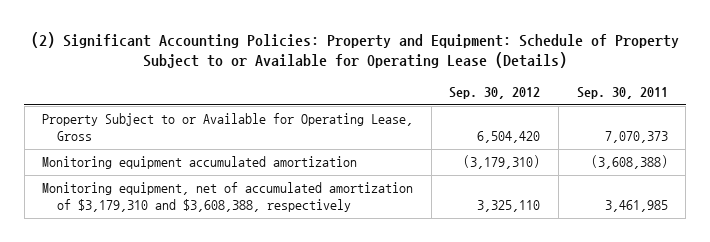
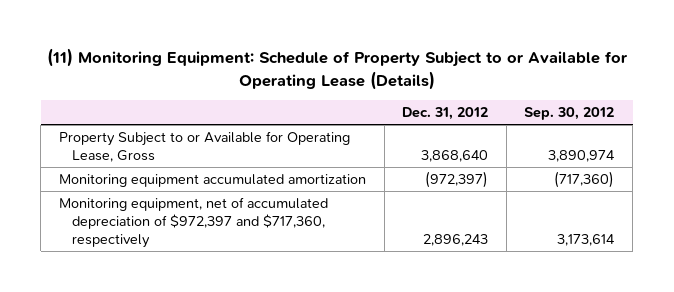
[30,31,679,69] (2) Significant Accounting Policies: Property and Equipment: Schedule of Property Subject to or Available for Operating Lease (Details) -> [46,48,628,90] (11) Monitoring Equipment: Schedule of Property Subject to or Available for Operating Lease (Details)
[576,86,668,99] Sep. 30, 2011 -> none
none -> [402,106,489,120] Dec. 31, 2012
[477,131,541,144] 6,504,420 -> [548,149,616,162] 3,890,974
[463,155,541,170] (3,179,310) -> [554,170,615,188] (717,360)
[42,182,414,213] Monitoring equipment, net of accumulated amortization of $3,179,310 and $3,608,388, respectively -> [59,196,329,248] Monitoring equipment, net of accumulated depreciation of $972,397 and $717,360, respectively
[477,200,541,213] 3,325,110 -> [557,233,616,246] 3,173,614

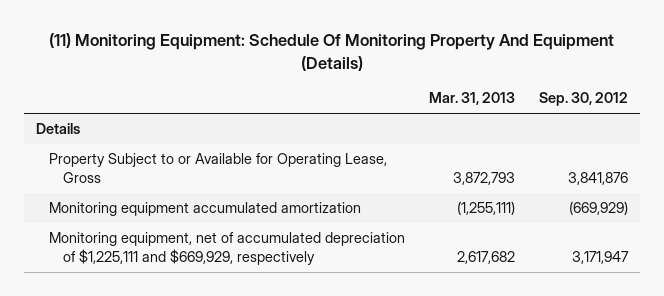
[46,48,628,90] (11) Monitoring Equipment: Schedule of Property Subject to or Available for Operating Lease (Details) -> [48,33,614,71] (11) Monitoring Equipment: Schedule Of Monitoring Property And Equipment (Details)
[402,106,489,120] Dec. 31, 2012 -> none
none -> [429,92,516,106] Mar. 31, 2013
none -> [35,123,80,135] Details
[548,149,616,162] 3,890,974 -> [568,171,629,185] 3,841,876
[554,170,615,188] (717,360) -> [569,201,629,216] (669,929)
[59,196,329,248] Monitoring equipment, net of accumulated depreciation of $972,397 and $717,360, respectively -> [49,232,406,265] Monitoring equipment, net of accumulated depreciation of $1,225,111 and $669,929, respectively
[557,233,616,246] 3,173,614 -> [572,250,630,264] 3,171,947

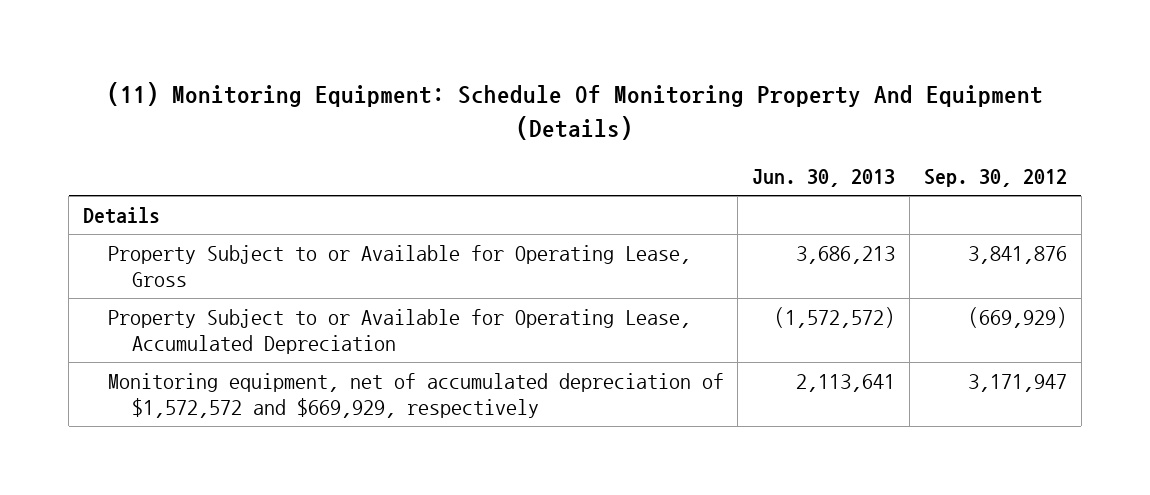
[429,92,516,106] Mar. 31, 2013 -> none
none -> [752,169,896,188] Jun. 30, 2013
[49,202,362,217] Monitoring equipment accumulated amortization -> [107,308,691,355] Property Subject to or Available for Operating Lease, Accumulated Depreciation
[49,232,406,265] Monitoring equipment, net of accumulated depreciation of $1,225,111 and $669,929, respectively -> [107,372,724,419] Monitoring equipment, net of accumulated depreciation of $1,572,572 and $669,929, respectively

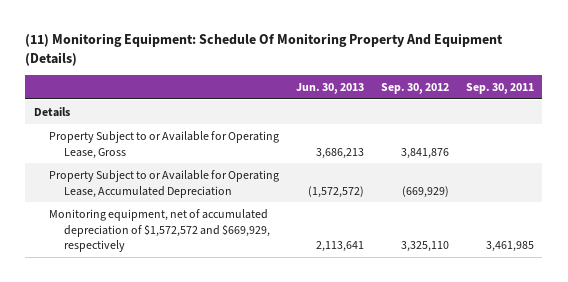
none -> [465,83,534,95] Sep. 30, 2011
[967,373,1067,392] 3,171,947 -> [400,241,449,253] 3,325,110

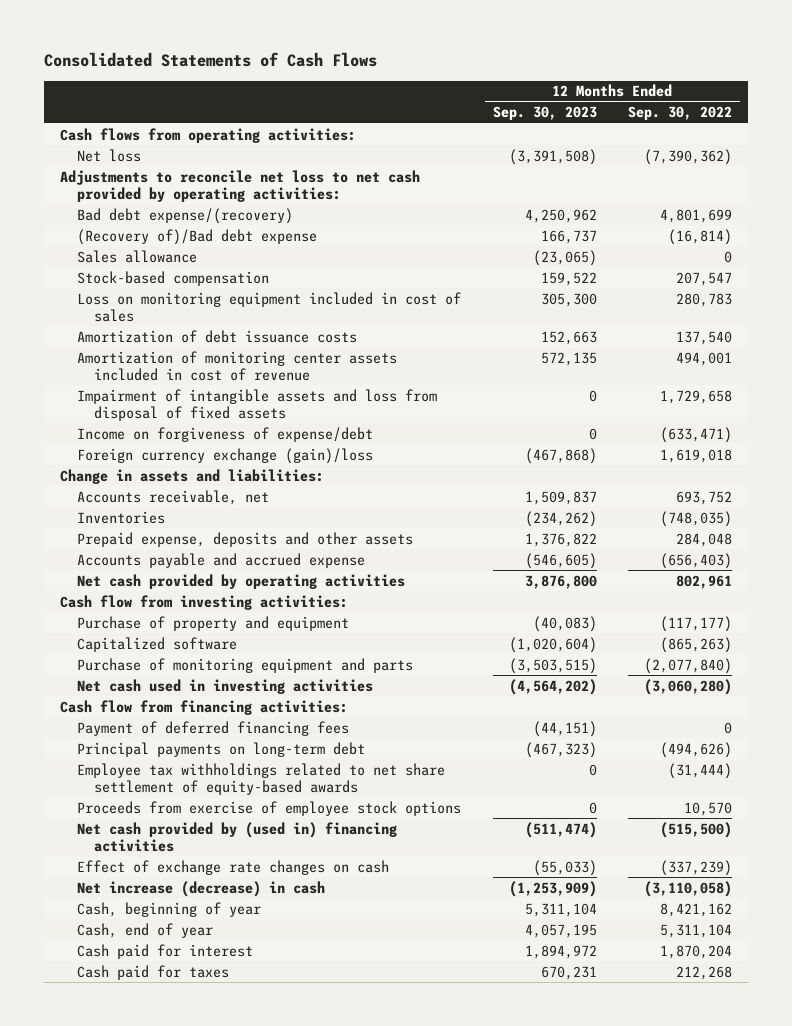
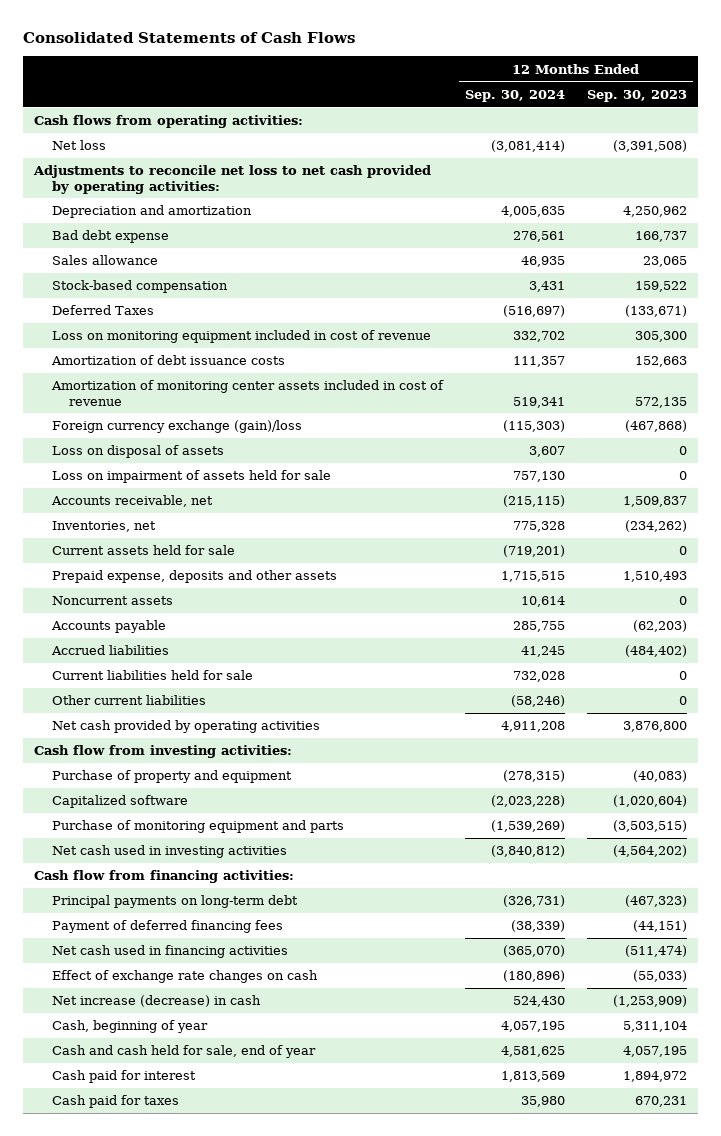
[628,106,733,121] Sep. 30, 2022 -> none
none -> [464,89,565,102] Sep. 30, 2024
[76,207,293,224] Bad debt expense/(recovery) -> [51,205,252,219] Depreciation and amortization
[76,228,317,245] (Recovery of)/Bad debt expense -> [51,230,169,244] Bad debt expense
[532,249,597,266] (23,065) -> [643,256,688,268] 23,065
none -> [51,305,154,316] Deferred Taxes
[76,291,461,322] Loss on monitoring equipment included in cost of sales -> [51,330,431,344] Loss on monitoring equipment included in cost of revenue
[76,388,437,421] Impairment of intangible assets and loss from disposal of fixed assets -> none
[76,426,373,442] Income on forgiveness of expense/debt -> none
[59,468,324,484] Change in assets and liabilities: -> none
none -> [51,445,224,459] Loss on disposal of assets
none -> [51,470,331,484] Loss on impairment of assets held for sale
[76,510,165,524] Inventories -> [51,521,156,533] Inventories, net
none -> [51,545,235,556] Current assets held for sale
[524,532,597,547] 1,376,822 -> [623,571,688,583] 1,510,493
none -> [51,596,173,606] Noncurrent assets
[76,552,365,568] Accounts payable and accrued expense -> [50,620,166,634] Accounts payable
[524,552,597,569] (546,605) -> [633,620,688,633] (62,203)
none -> [50,645,169,656] Accrued liabilities
none -> [51,670,253,681] Current liabilities held for sale
none -> [51,695,206,706] Other current liabilities
[76,762,445,795] Employee tax withholdings related to net share settlement of equity-based awards -> none
[76,800,461,816] Proceeds from exercise of employee stock options -> none
[76,720,349,736] Payment of deferred financing fees -> [51,920,283,934] Payment of deferred financing fees
[76,821,397,852] Net cash provided by (used in) financing activities -> [51,945,288,959] Net cash used in financing activities
[76,922,213,938] Cash, end of year -> [51,1045,316,1059] Cash and cash held for sale, end of year

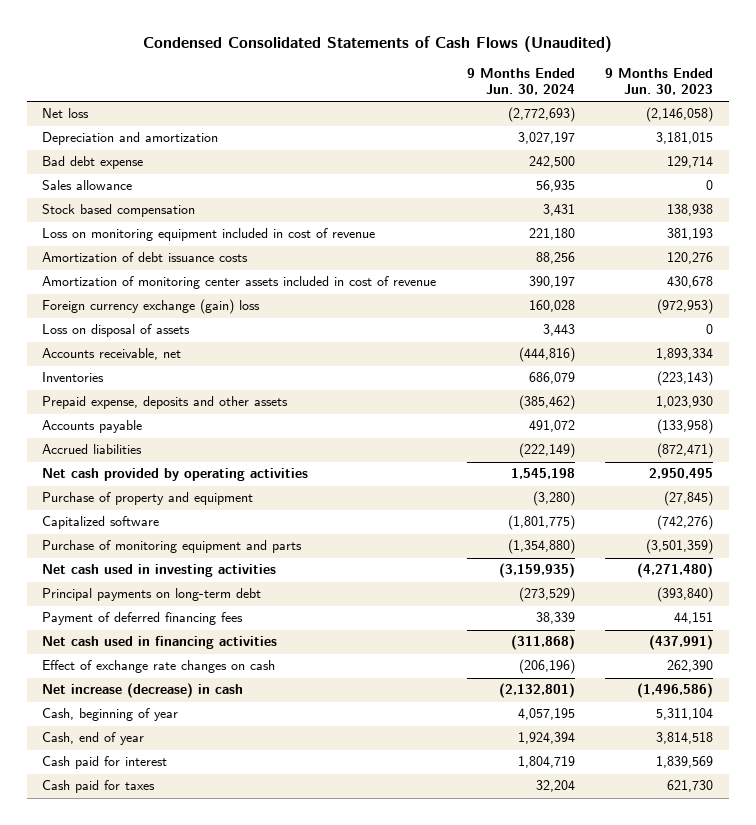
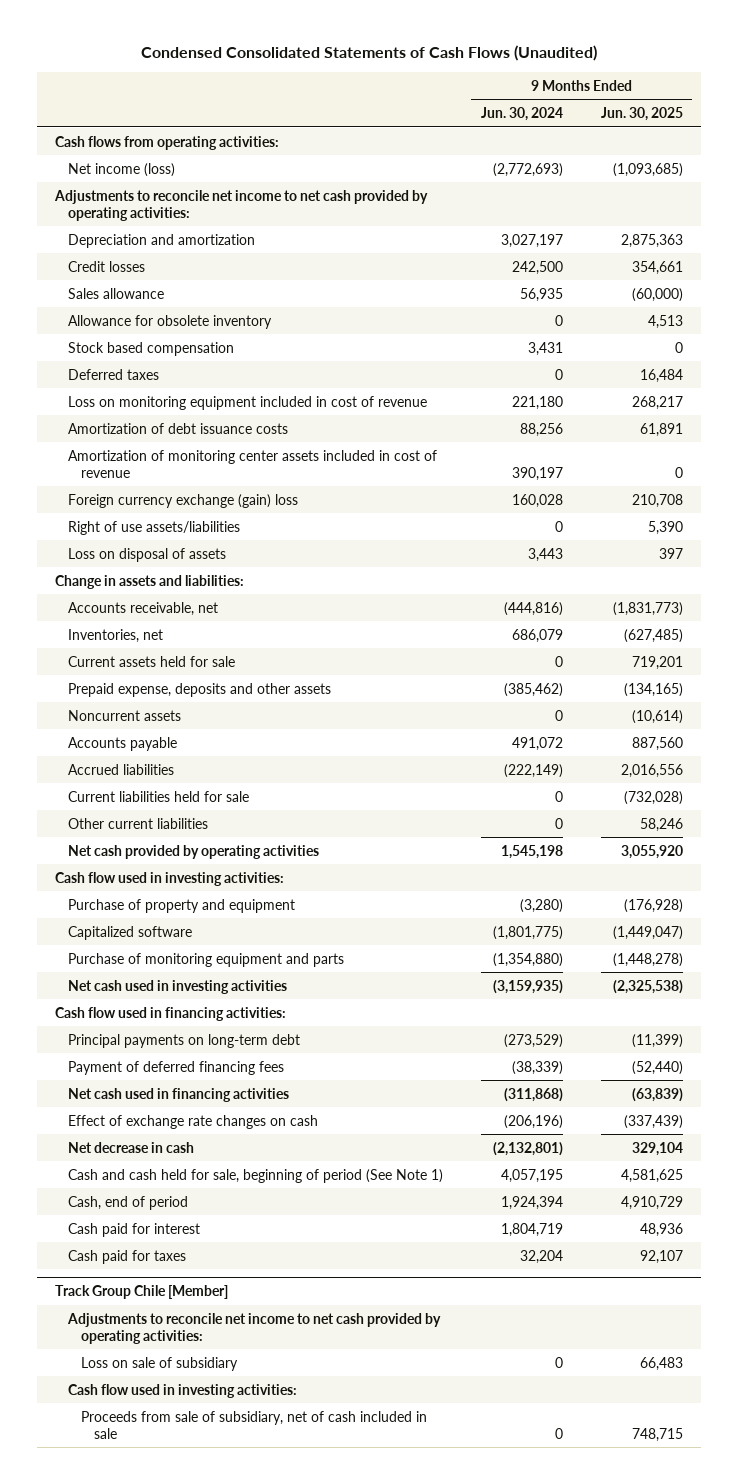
[605,67,714,96] 9 Months Ended Jun. 30, 2023 -> none
none -> [600,106,683,121] Jun. 30, 2025
none -> [55,135,280,150] Cash flows from operating activities:
[42,108,90,119] Net loss -> [68,162,176,177] Net income (loss)
none -> [54,189,429,221] Adjustments to reconcile net income to net cash provided by operating activities:
[42,156,144,170] Bad debt expense -> [68,260,146,272] Credit losses
none -> [68,314,273,329] Allowance for obsolete inventory
none -> [68,368,160,380] Deferred taxes
none -> [68,520,241,535] Right of use assets/liabilities
none -> [55,574,245,589] Change in assets and liabilities:
[42,372,105,383] Inventories -> [68,628,164,643] Inventories, net
none -> [68,655,236,667] Current assets held for sale
none -> [68,709,182,721] Noncurrent assets
none -> [68,790,250,802] Current liabilities held for sale
none -> [68,817,209,829] Other current liabilities
none -> [55,871,285,886] Cash flow used in investing activities:
none -> [55,1006,287,1021] Cash flow used in financing activities:
[535,612,575,625] 38,339 -> [511,1060,563,1075] (38,339)
[42,683,244,699] Net increase (decrease) in cash -> [68,1141,195,1153] Net decrease in cash
[42,708,179,722] Cash, beginning of year -> [68,1168,444,1183] Cash and cash held for sale, beginning of period (See Note 1)
[42,732,145,746] Cash, end of year -> [68,1195,189,1210] Cash, end of period
none -> [55,1285,229,1300] Track Group Chile [Member]
none -> [67,1312,442,1344] Adjustments to reconcile net income to net cash provided by operating activities:
none -> [80,1356,238,1371] Loss on sale of subsidiary
none -> [68,1383,298,1398] Cash flow used in investing activities:
none -> [80,1410,427,1439] Proceeds from sale of subsidiary, net of cash included in sale

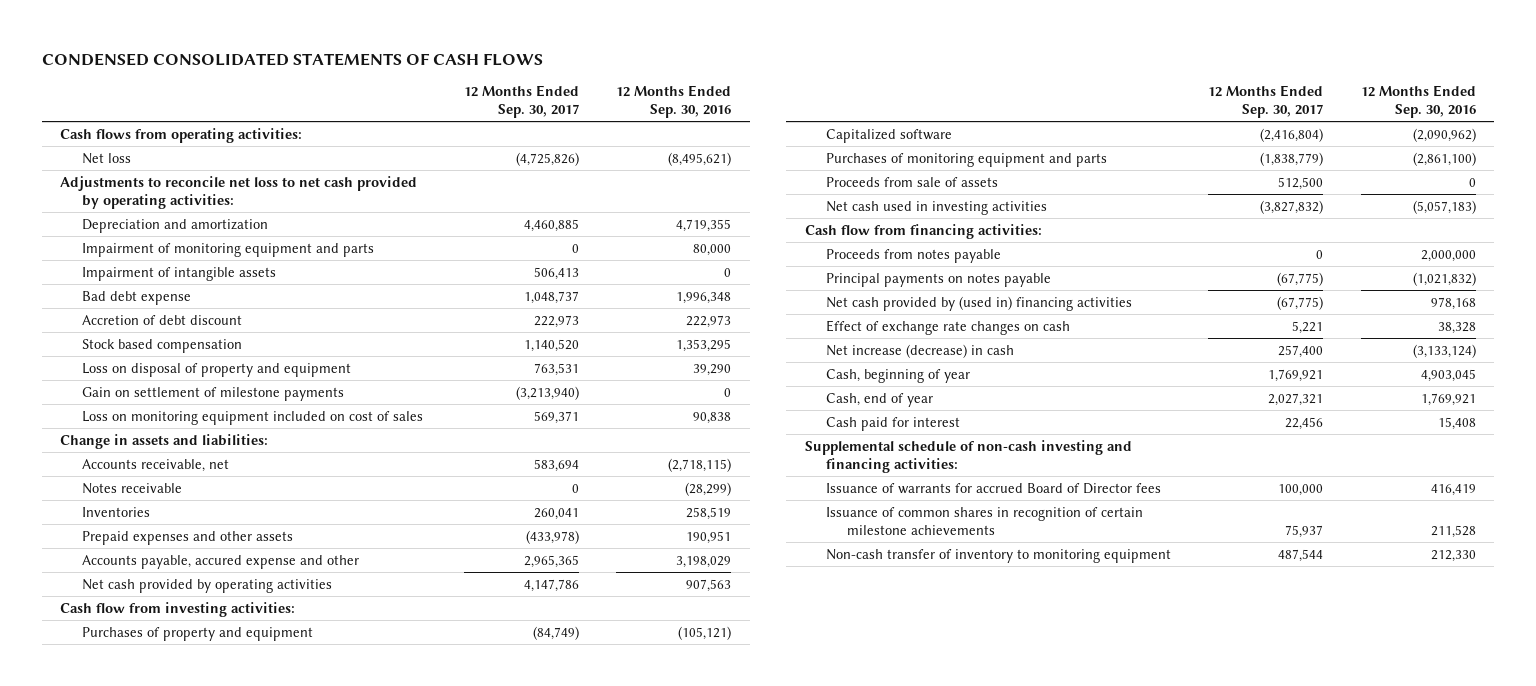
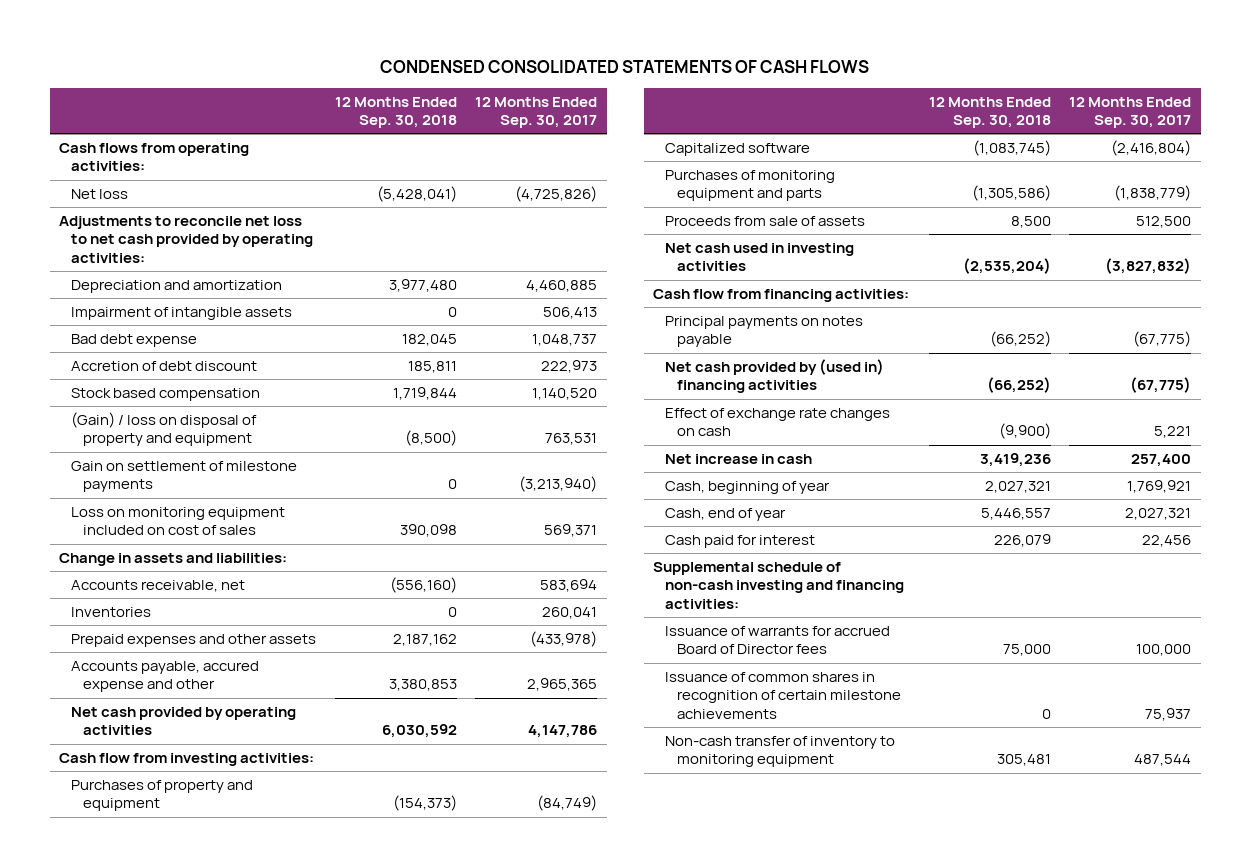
[616,84,732,119] 12 Months Ended Sep. 30, 2016 -> none
none -> [334,96,457,128] 12 Months Ended Sep. 30, 2018
[81,242,374,257] Impairment of monitoring equipment and parts -> none
[81,362,351,377] Loss on disposal of property and equipment -> [71,411,258,447] (Gain) / loss on disposal of property and equipment
[81,482,182,494] Notes receivable -> none
[826,248,1002,263] Proceeds from notes payable -> none
[826,343,1015,358] Net increase (decrease) in cash -> [665,453,813,464] Net increase in cash

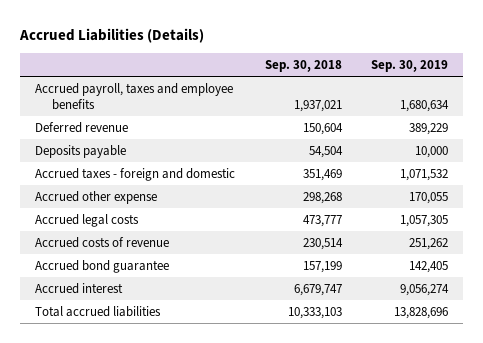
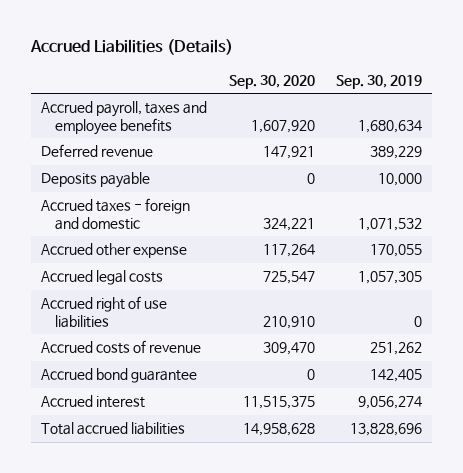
[264,59,342,72] Sep. 30, 2018 -> none
none -> [228,74,315,89] Sep. 30, 2020
none -> [41,296,168,328] Accrued right of use liabilities

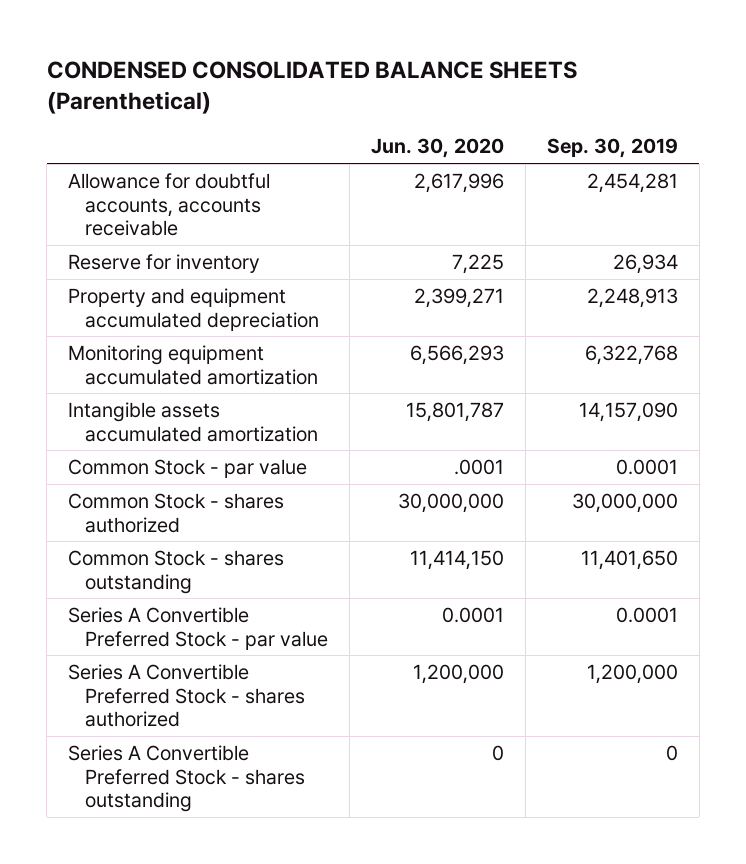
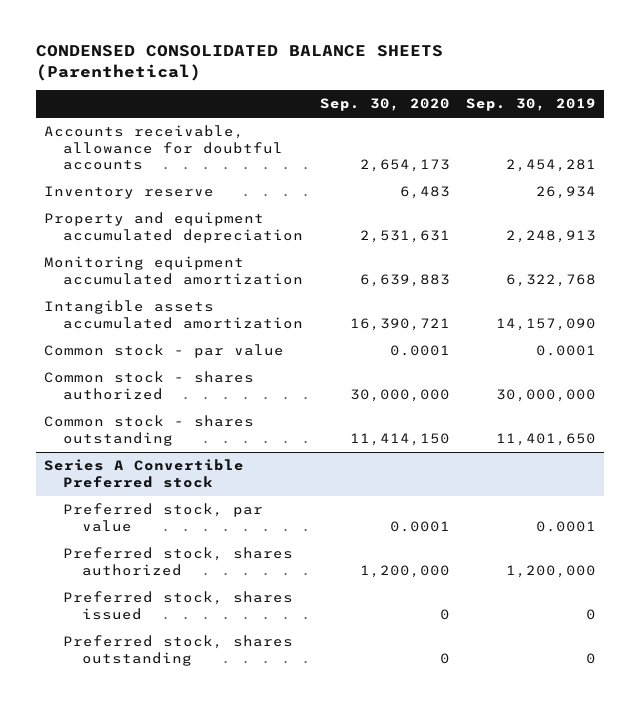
[371,138,505,159] Jun. 30, 2020 -> none
none -> [319,98,450,112] Sep. 30, 2020
[67,172,270,237] Allowance for doubtful accounts, accounts receivable -> [43,125,283,171] Accounts receivable, allowance for doubtful accounts
[67,253,260,273] Reserve for inventory -> [43,186,214,200] Inventory reserve
[67,458,307,478] Common Stock - par value -> [43,344,284,359] Common stock - par value
[67,492,284,533] Common Stock - shares authorized -> [43,371,254,400] Common stock - shares authorized
[67,549,284,594] Common Stock - shares outstanding -> [43,415,254,446] Common stock - shares outstanding
none -> [43,459,244,488] Series A Convertible Preferred stock
[67,606,329,650] Series A Convertible Preferred Stock - par value -> [62,503,263,532] Preferred stock, par value
[67,663,306,728] Series A Convertible Preferred Stock - shares authorized -> [62,547,293,576] Preferred stock, shares authorized
none -> [62,591,293,620] Preferred stock, shares issued
[67,744,306,813] Series A Convertible Preferred Stock - shares outstanding -> [62,635,293,666] Preferred stock, shares outstanding

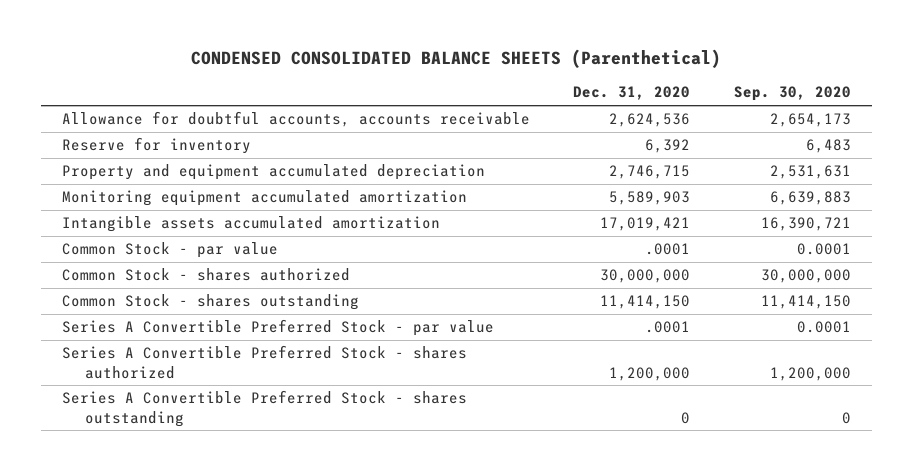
[466,98,597,112] Sep. 30, 2019 -> none
none -> [573,86,691,101] Dec. 31, 2020
[43,125,283,171] Accounts receivable, allowance for doubtful accounts -> [62,111,531,128] Allowance for doubtful accounts, accounts receivable
[43,186,214,200] Inventory reserve -> [62,137,252,155] Reserve for inventory
[43,459,244,488] Series A Convertible Preferred stock -> none
[62,591,293,620] Preferred stock, shares issued -> none
[43,344,284,359] Common stock - par value -> [62,242,279,259] Common Stock - par value
[43,371,254,400] Common stock - shares authorized -> [62,268,351,282] Common Stock - shares authorized
[43,415,254,446] Common stock - shares outstanding -> [62,294,360,311] Common Stock - shares outstanding
[62,503,263,532] Preferred stock, par value -> [62,319,495,337] Series A Convertible Preferred Stock - par value
[62,547,293,576] Preferred stock, shares authorized -> [62,345,468,379] Series A Convertible Preferred Stock - shares authorized
[62,635,293,666] Preferred stock, shares outstanding -> [62,390,468,427] Series A Convertible Preferred Stock - shares outstanding

